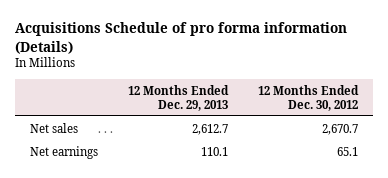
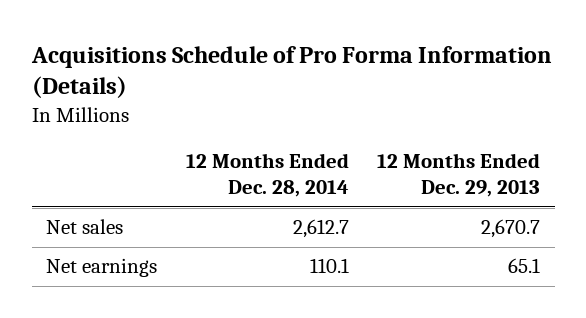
[15,22,348,54] Acquisitions Schedule of pro forma information (Details) -> [30,45,552,99] Acquisitions Schedule of Pro Forma Information (Details)
[257,84,359,111] 12 Months Ended Dec. 30, 2012 -> none
none -> [185,153,349,197] 12 Months Ended Dec. 28, 2014
[191,123,228,135] 2,612.7 -> [481,219,541,239] 2,670.7
[200,146,228,156] 110.1 -> [508,258,541,274] 65.1

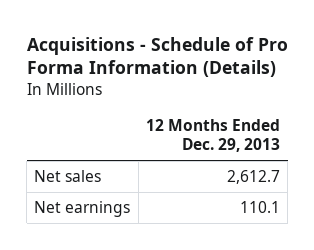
[30,45,552,99] Acquisitions Schedule of Pro Forma Information (Details) -> [26,36,288,78] Acquisitions - Schedule of Pro Forma Information (Details)
[185,153,349,197] 12 Months Ended Dec. 28, 2014 -> none
[481,219,541,239] 2,670.7 -> [226,169,280,184] 2,612.7
[508,258,541,274] 65.1 -> [239,200,280,213] 110.1

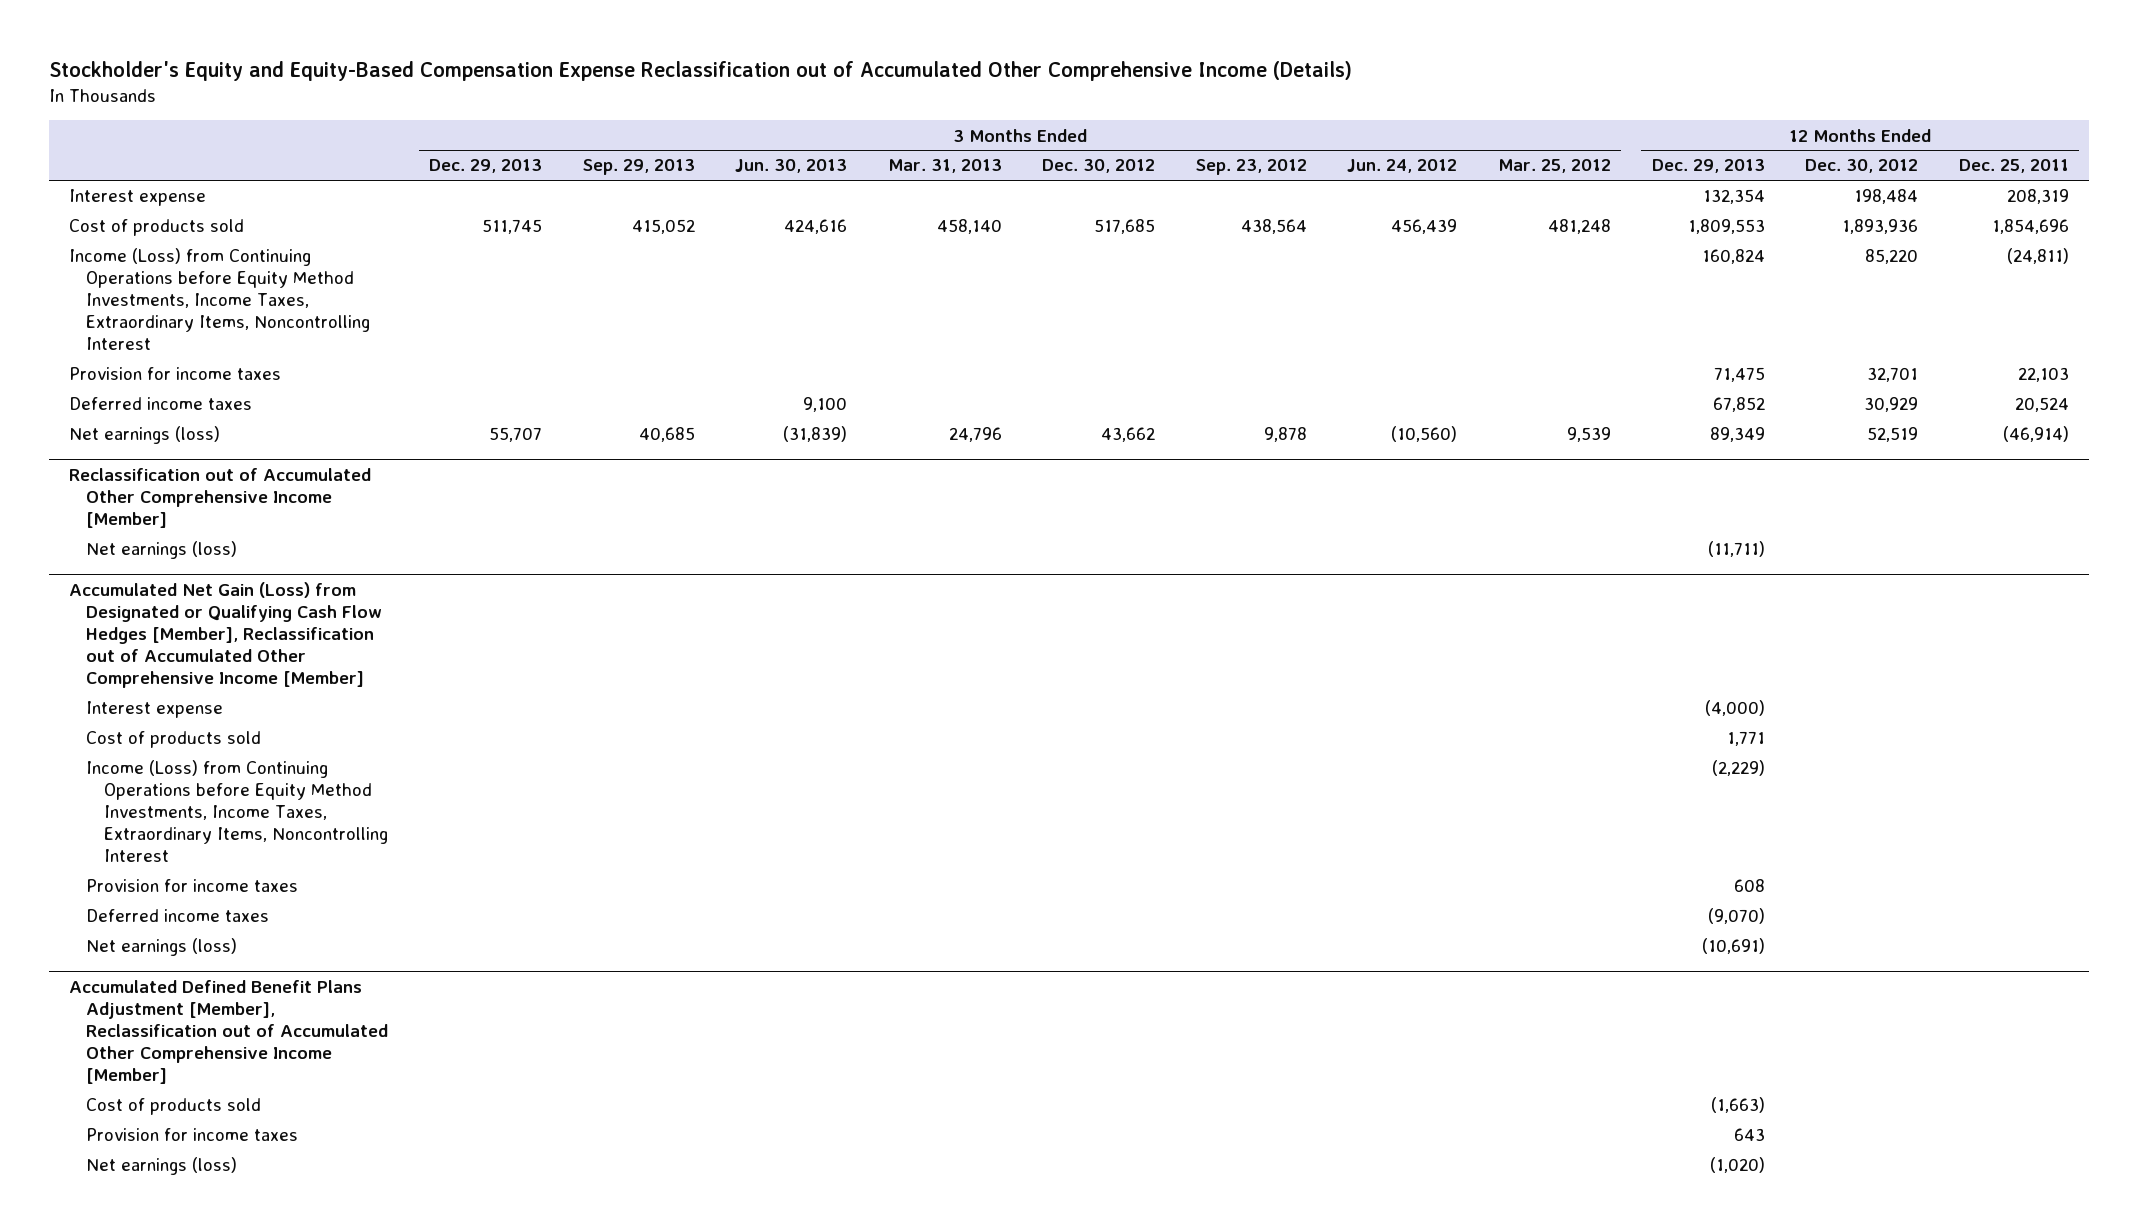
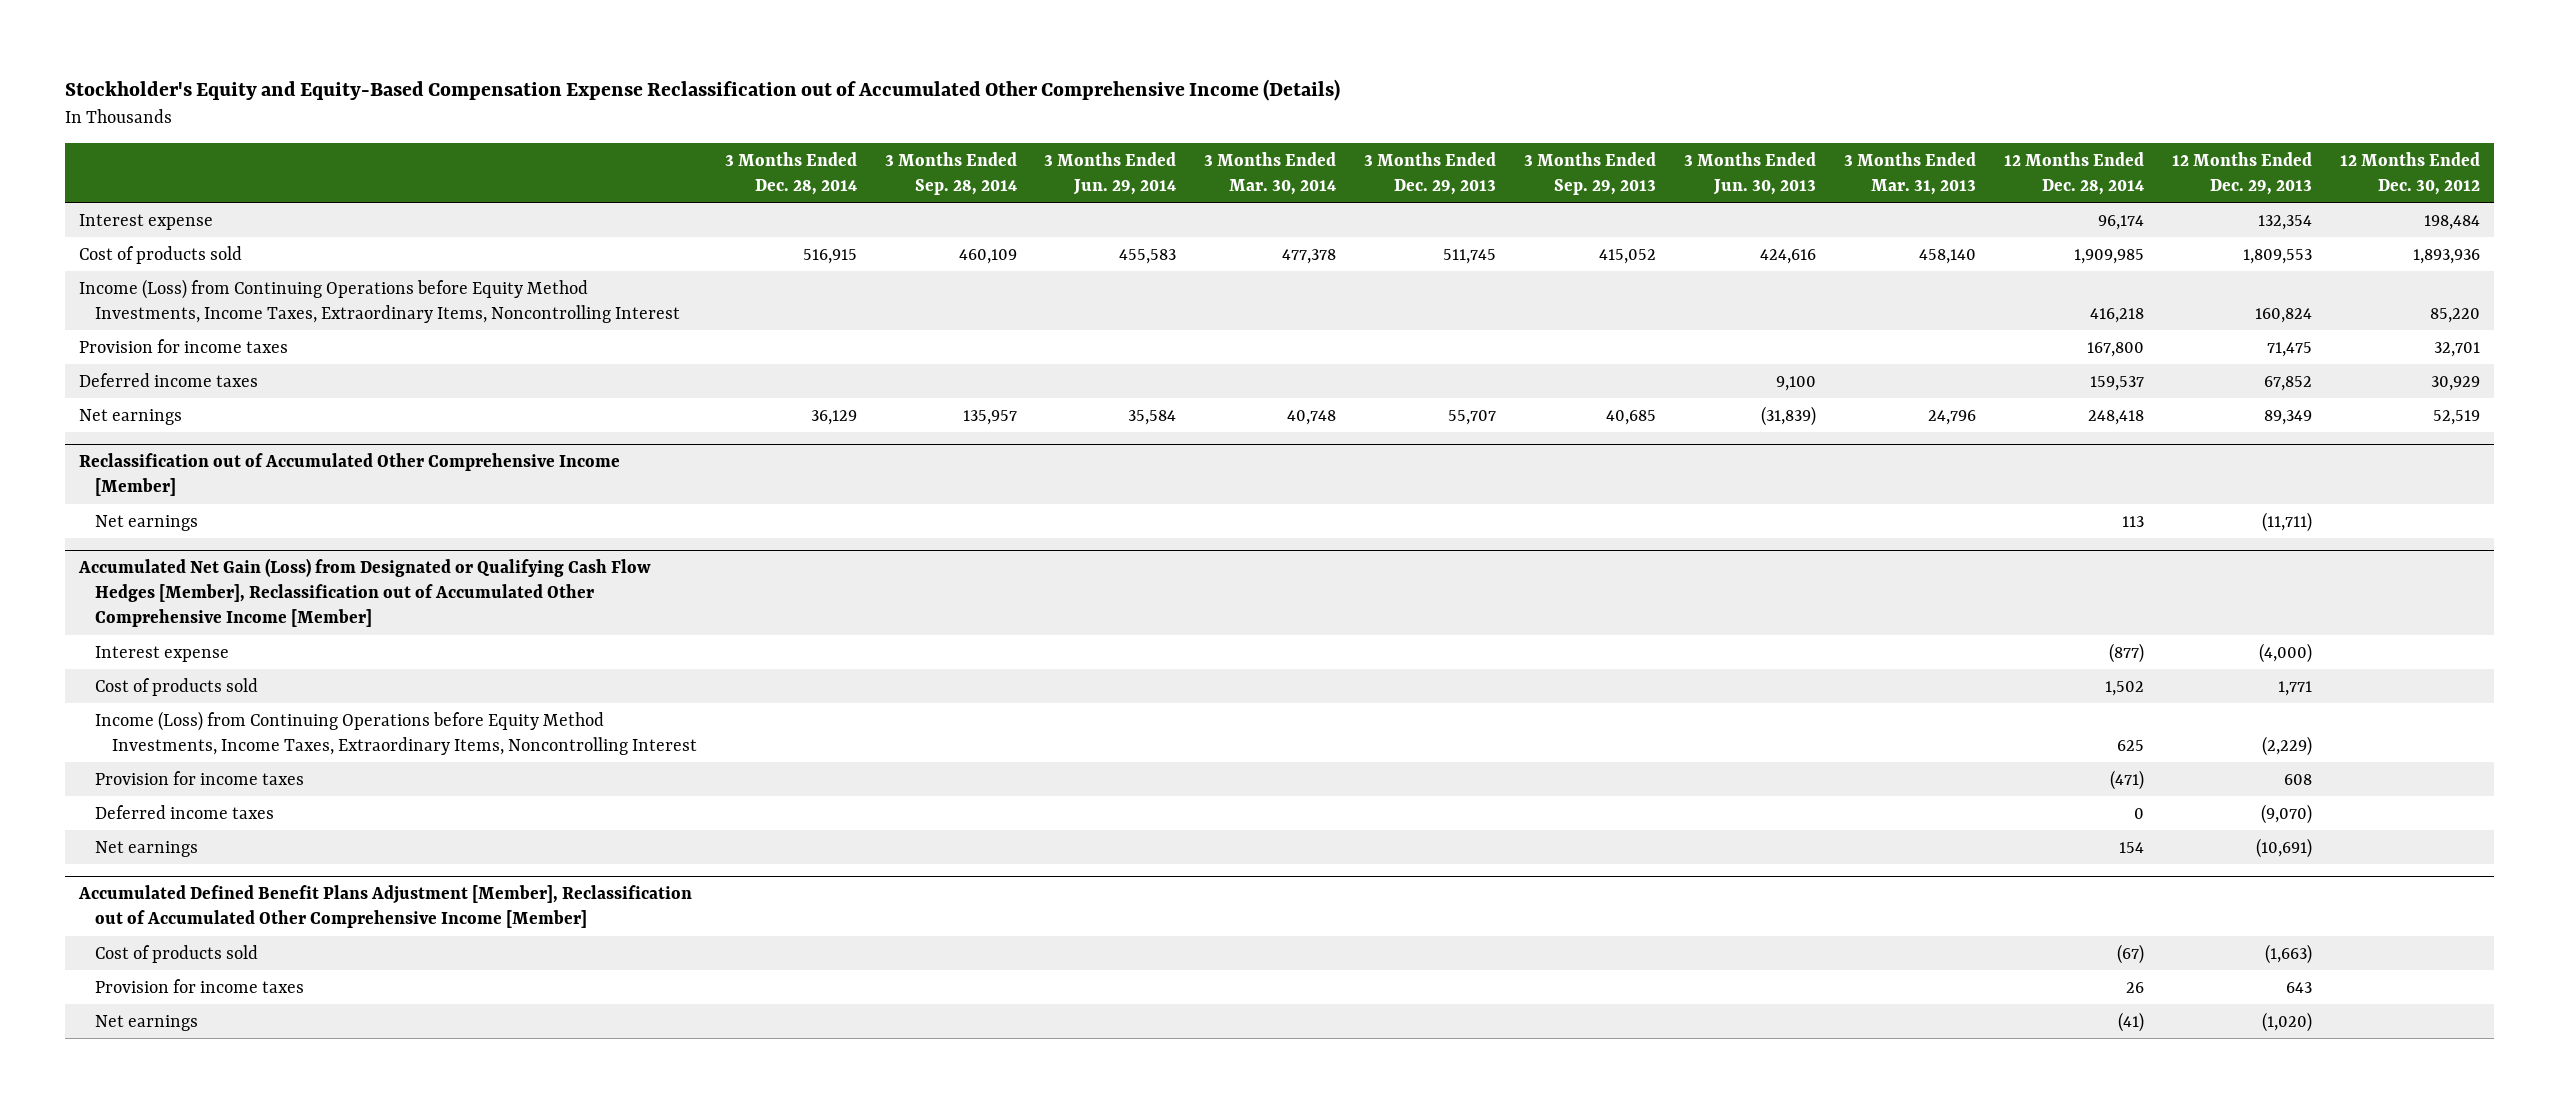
[1042,159,1156,174] Dec. 30, 2012 -> none
[1195,159,1307,176] Sep. 23, 2012 -> none
[1347,159,1458,174] Jun. 24, 2012 -> none
[1498,159,1612,174] Mar. 25, 2012 -> none
[1958,159,2069,174] Dec. 25, 2011 -> none
none -> [724,151,857,195] 3 Months Ended Dec. 28, 2014
none -> [884,151,1017,195] 3 Months Ended Sep. 28, 2014
none -> [1044,151,1177,195] 3 Months Ended Jun. 29, 2014
none -> [1204,151,1337,195] 3 Months Ended Mar. 30, 2014
none -> [2003,151,2144,195] 12 Months Ended Dec. 28, 2014
[69,426,221,445] Net earnings (loss) -> [79,408,183,425] Net earnings
[86,541,238,560] Net earnings (loss) -> [95,514,199,531] Net earnings
[86,938,238,957] Net earnings (loss) -> [95,840,199,857] Net earnings
[86,1157,238,1176] Net earnings (loss) -> [95,1014,199,1031] Net earnings

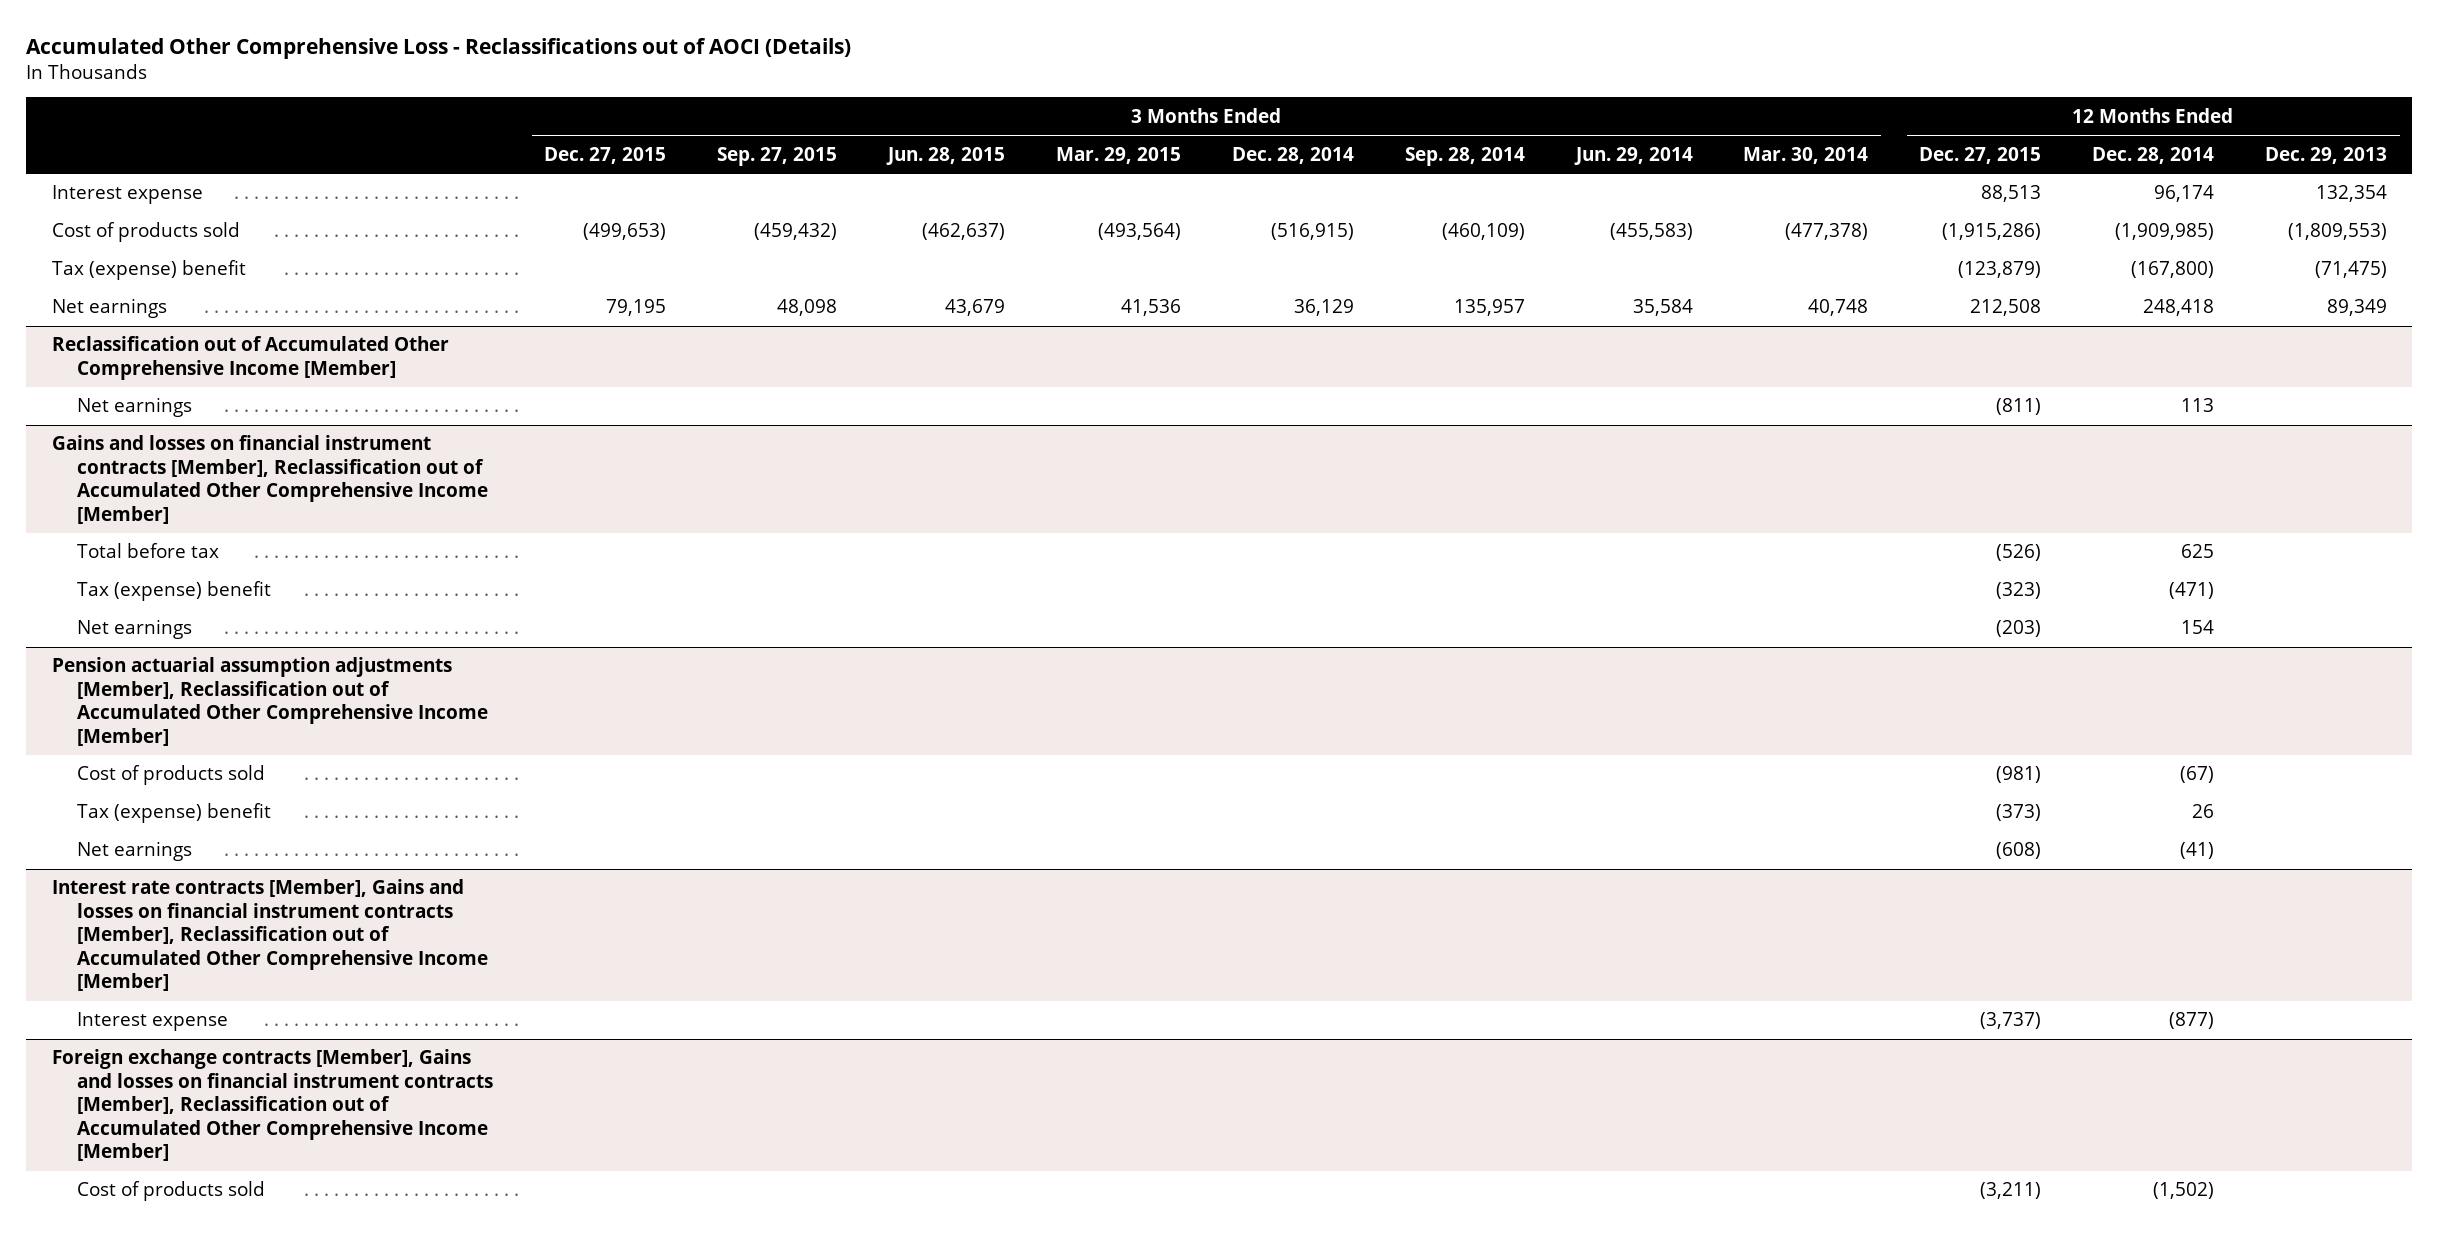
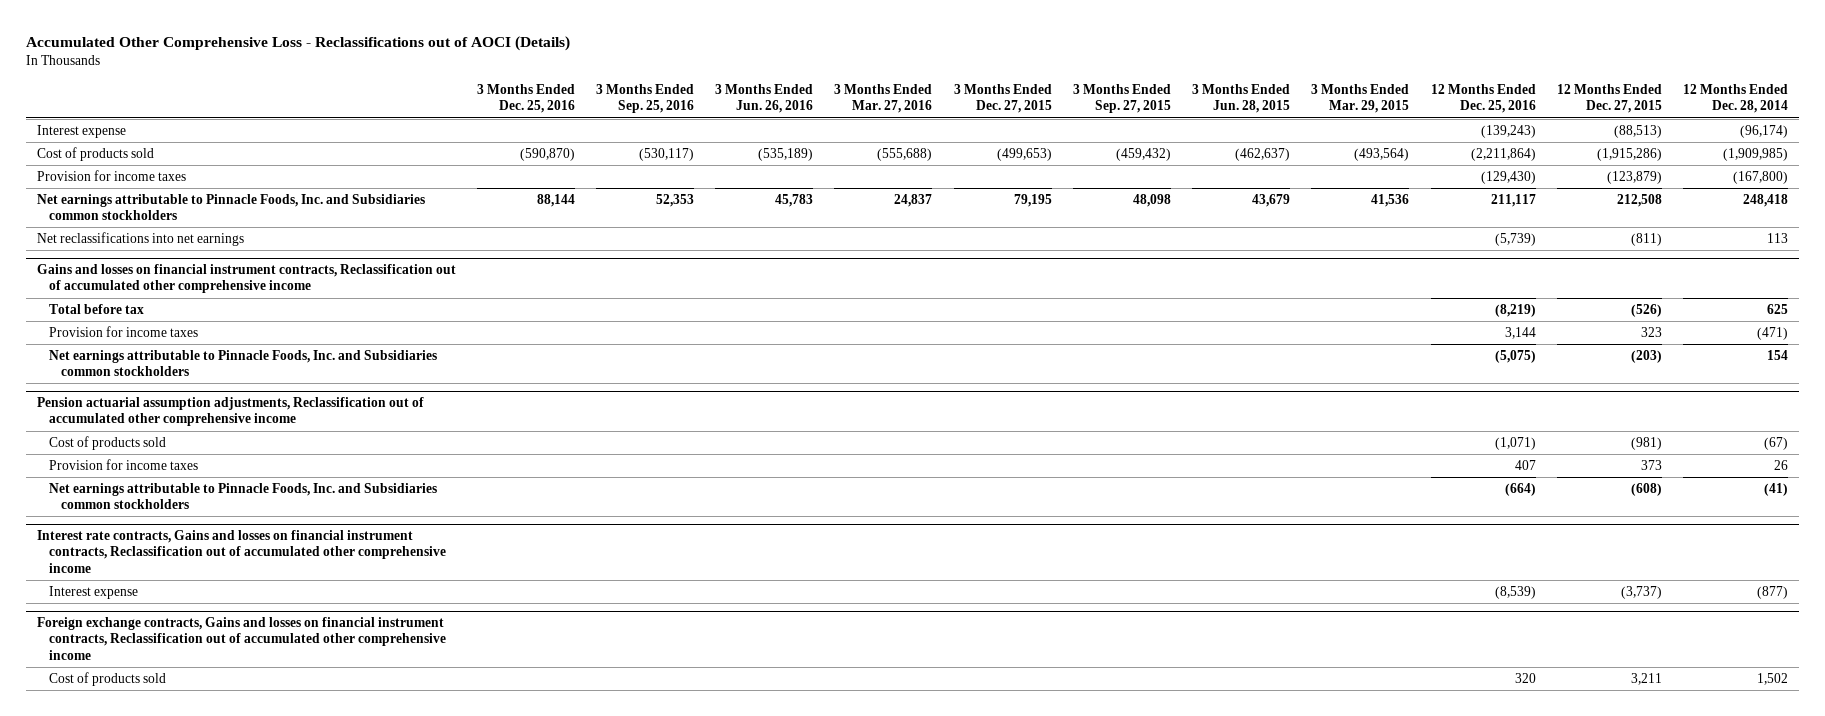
[1231,146,1354,164] Dec. 28, 2014 -> none
[1404,146,1525,166] Sep. 28, 2014 -> none
[1573,146,1693,165] Jun. 29, 2014 -> none
[1743,146,1869,164] Mar. 30, 2014 -> none
[2265,146,2388,164] Dec. 29, 2013 -> none
none -> [476,84,575,114] 3 Months Ended Dec. 25, 2016
none -> [596,84,695,114] 3 Months Ended Sep. 25, 2016
none -> [715,84,814,114] 3 Months Ended Jun. 26, 2016
none -> [834,84,933,114] 3 Months Ended Mar. 27, 2016
none -> [1430,84,1536,114] 12 Months Ended Dec. 25, 2016
[1981,185,2042,203] 88,513 -> [1613,124,1662,138] (88,513)
[2154,185,2215,203] 96,174 -> [1740,124,1789,138] (96,174)
[51,336,449,380] Reclassification out of Accumulated Other Comprehensive Income [Member] -> none
[51,260,246,281] Tax (expense) benefit -> [36,169,186,181] Provision for income taxes
[51,298,167,319] Net earnings -> [36,193,425,221] Net earnings attributable to Pinnacle Foods, Inc. and Subsidiaries common stockholders
[77,397,193,418] Net earnings -> [36,231,244,246] Net reclassifications into net earnings
[51,435,489,524] Gains and losses on financial instrument contracts [Member], Reclassification out of Accumulated Other Comprehensive Income [Member] -> [36,264,456,294] Gains and losses on financial instrument contracts, Reclassification out of accumulated other comprehensive income
[77,581,272,602] Tax (expense) benefit -> none
none -> [48,325,198,337] Provision for income taxes
[77,619,193,640] Net earnings -> [48,349,437,377] Net earnings attributable to Pinnacle Foods, Inc. and Subsidiaries common stockholders
[51,657,489,746] Pension actuarial assumption adjustments [Member], Reclassification out of Accumulated Other Comprehensive Income [Member] -> [36,397,424,427] Pension actuarial assumption adjustments, Reclassification out of accumulated other comprehensive income
[77,803,272,824] Tax (expense) benefit -> none
none -> [48,458,198,470] Provision for income taxes
[77,841,193,862] Net earnings -> [48,482,437,510] Net earnings attributable to Pinnacle Foods, Inc. and Subsidiaries common stockholders
[51,879,489,992] Interest rate contracts [Member], Gains and losses on financial instrument contracts [Member], Reclassification out of Accumulated Other Comprehensive Income [Member] -> [36,530,446,573] Interest rate contracts, Gains and losses on financial instrument contracts, Reclassification out of accumulated other comprehensive income
[51,1049,494,1162] Foreign exchange contracts [Member], Gains and losses on financial instrument contracts [Member], Reclassification out of Accumulated Other Comprehensive Income [Member] -> [36,617,446,660] Foreign exchange contracts, Gains and losses on financial instrument contracts, Reclassification out of accumulated other comprehensive income
[1980,1182,2042,1200] (3,211) -> [1630,672,1662,685] 3,211
[2153,1182,2215,1200] (1,502) -> [1757,672,1789,685] 1,502

